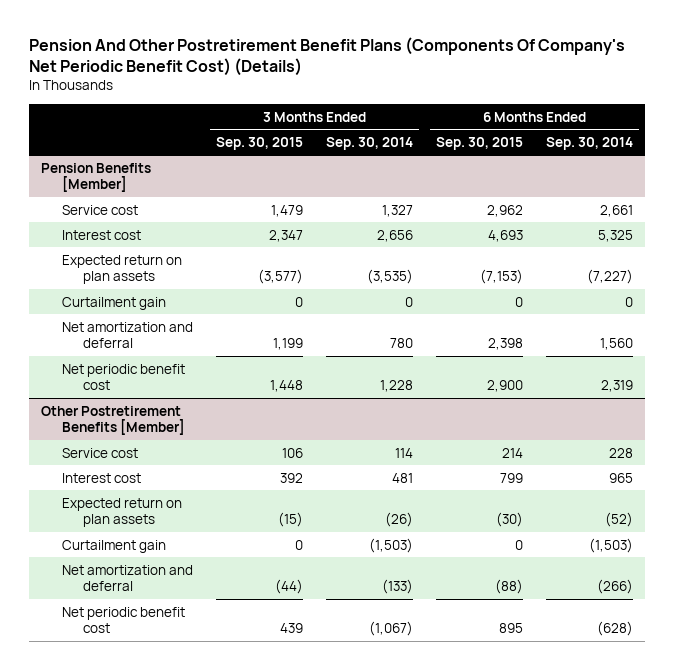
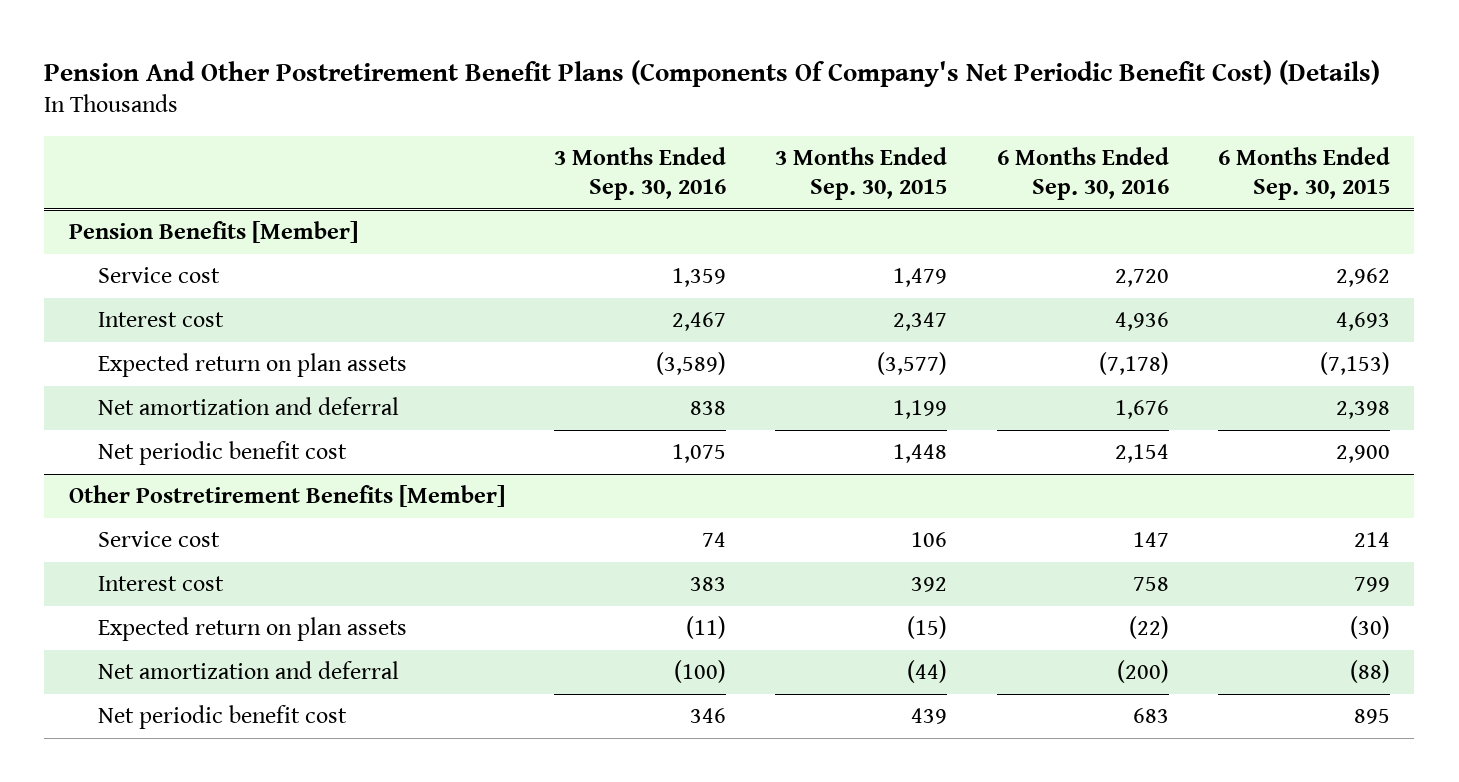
[326,136,414,150] Sep. 30, 2014 -> none
[546,136,634,150] Sep. 30, 2014 -> none
none -> [554,147,727,200] 3 Months Ended Sep. 30, 2016
none -> [996,147,1169,200] 6 Months Ended Sep. 30, 2016
[61,296,166,310] Curtailment gain -> none
[61,539,166,553] Curtailment gain -> none

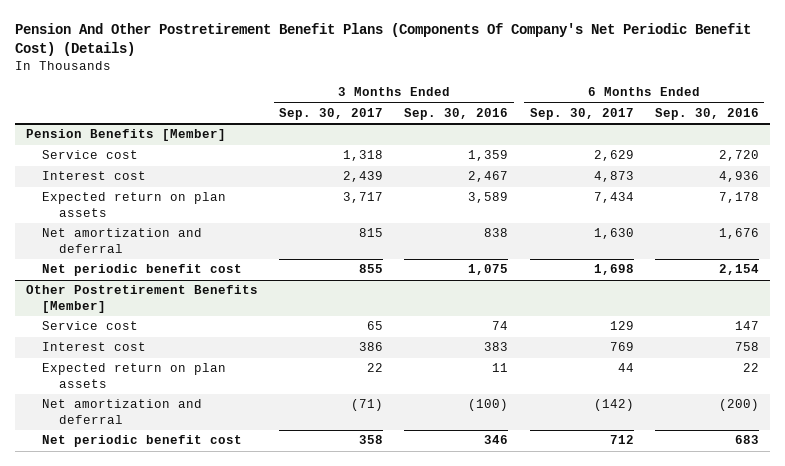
[775,147,948,200] 3 Months Ended Sep. 30, 2015 -> none
[1217,147,1390,200] 6 Months Ended Sep. 30, 2015 -> none
none -> [279,107,384,120] Sep. 30, 2017
none -> [529,107,634,120] Sep. 30, 2017
[656,352,727,376] (3,589) -> [468,192,509,204] 3,589
[1098,352,1169,376] (7,178) -> [719,192,760,204] 7,178
[686,616,727,640] (11) -> [492,363,509,373] 11
[1128,616,1169,640] (22) -> [743,363,760,373] 22

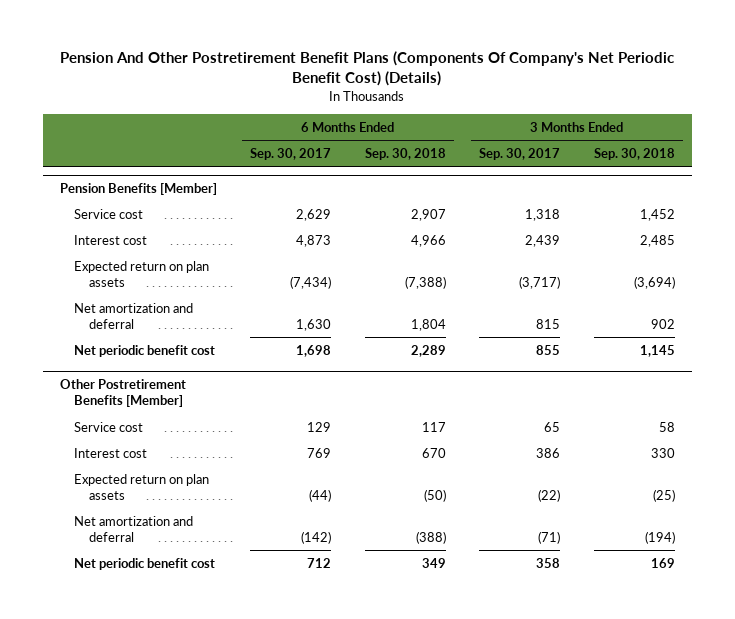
[404,107,509,120] Sep. 30, 2016 -> none
[655,107,760,120] Sep. 30, 2016 -> none
none -> [364,147,446,160] Sep. 30, 2018
none -> [593,147,675,160] Sep. 30, 2018
[343,192,384,204] 3,717 -> [519,276,561,290] (3,717)
[593,192,634,204] 7,434 -> [290,276,332,290] (7,434)
[367,363,384,373] 22 -> [538,489,561,503] (22)
[617,363,634,373] 44 -> [309,489,332,503] (44)

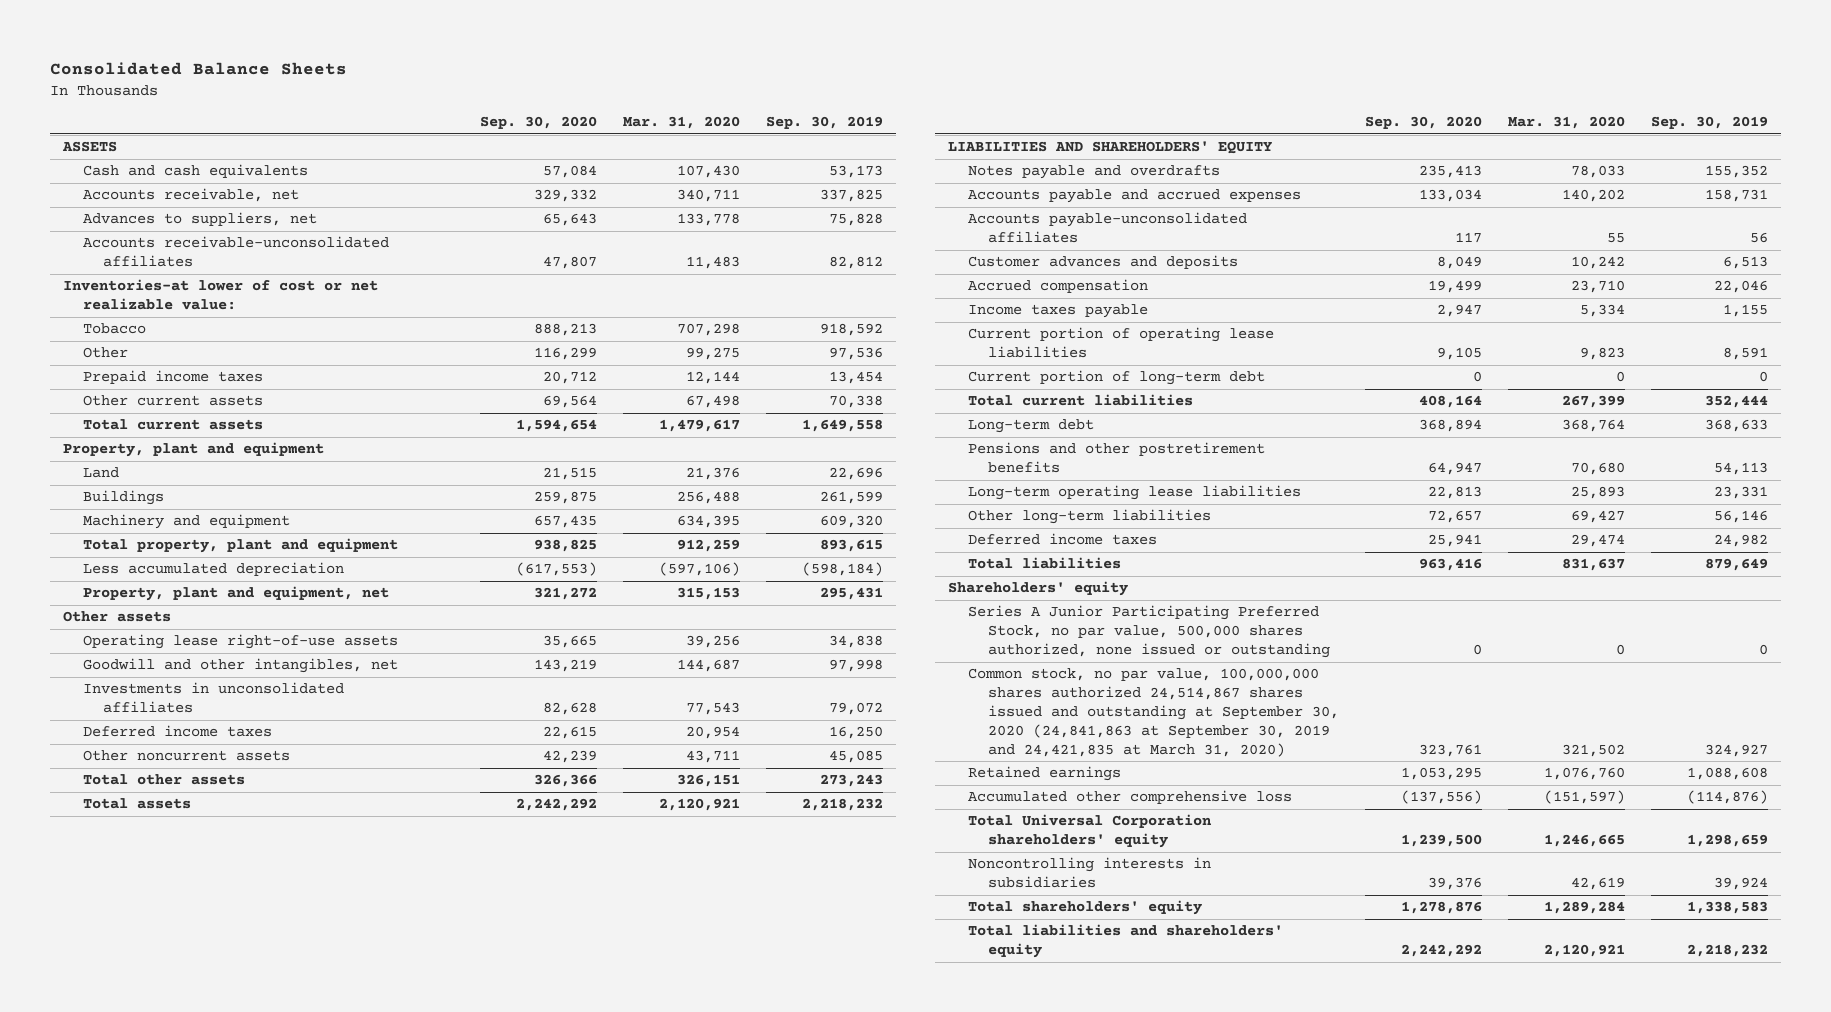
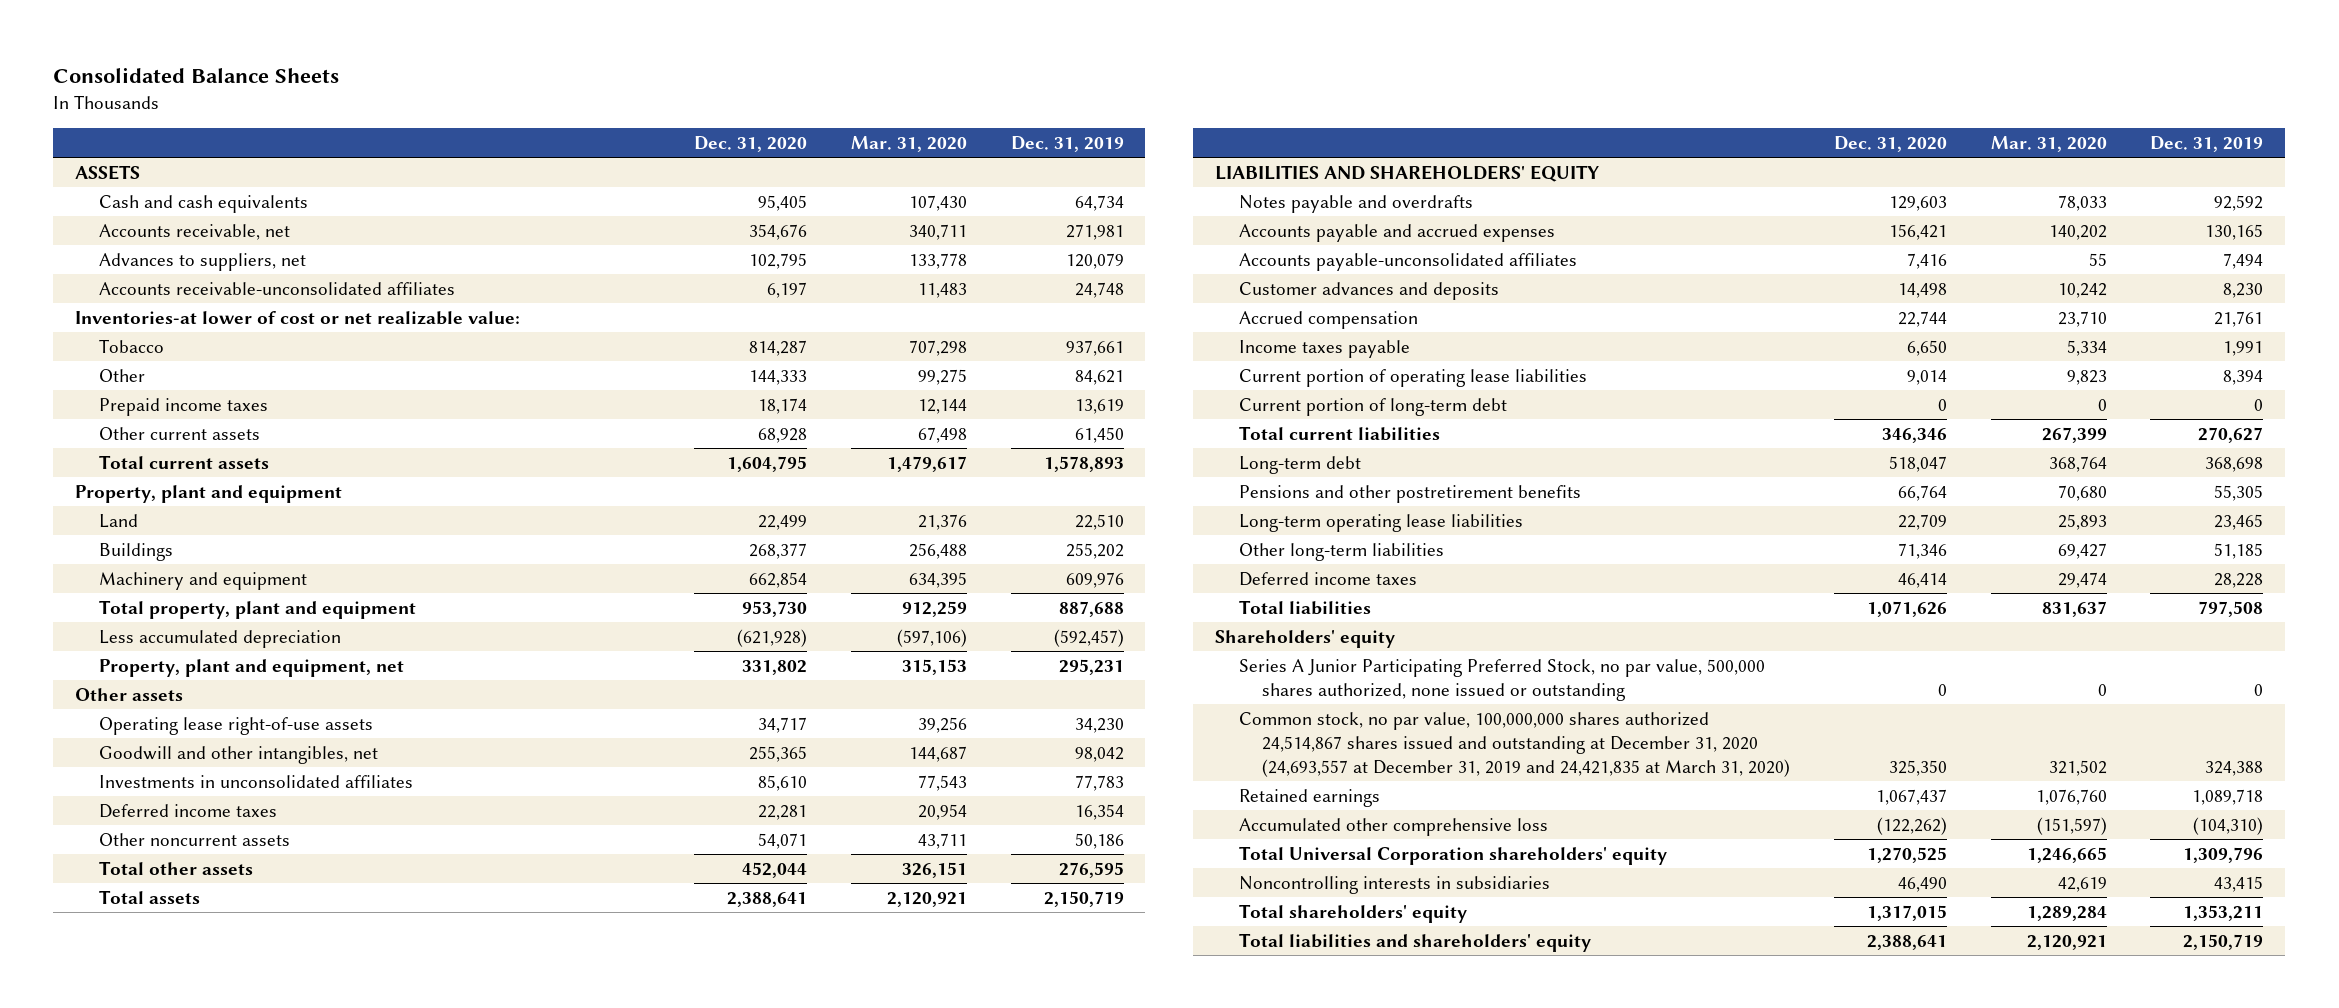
[479,116,597,130] Sep. 30, 2020 -> none
[766,116,884,130] Sep. 30, 2019 -> none
none -> [694,135,808,152] Dec. 31, 2020
none -> [1010,135,1124,152] Dec. 31, 2019
[967,668,1339,757] Common stock, no par value, 100,000,000 shares authorized 24,514,867 shares issued and outstanding at September 30, 2020 (24,841,863 at September 30, 2019 and 24,421,835 at March 31, 2020) -> [1238,711,1791,778] Common stock, no par value, 100,000,000 shares authorized 24,514,867 shares issued and outstanding at December 31, 2020 (24,693,557 at December 31, 2019 and 24,421,835 at March 31, 2020)

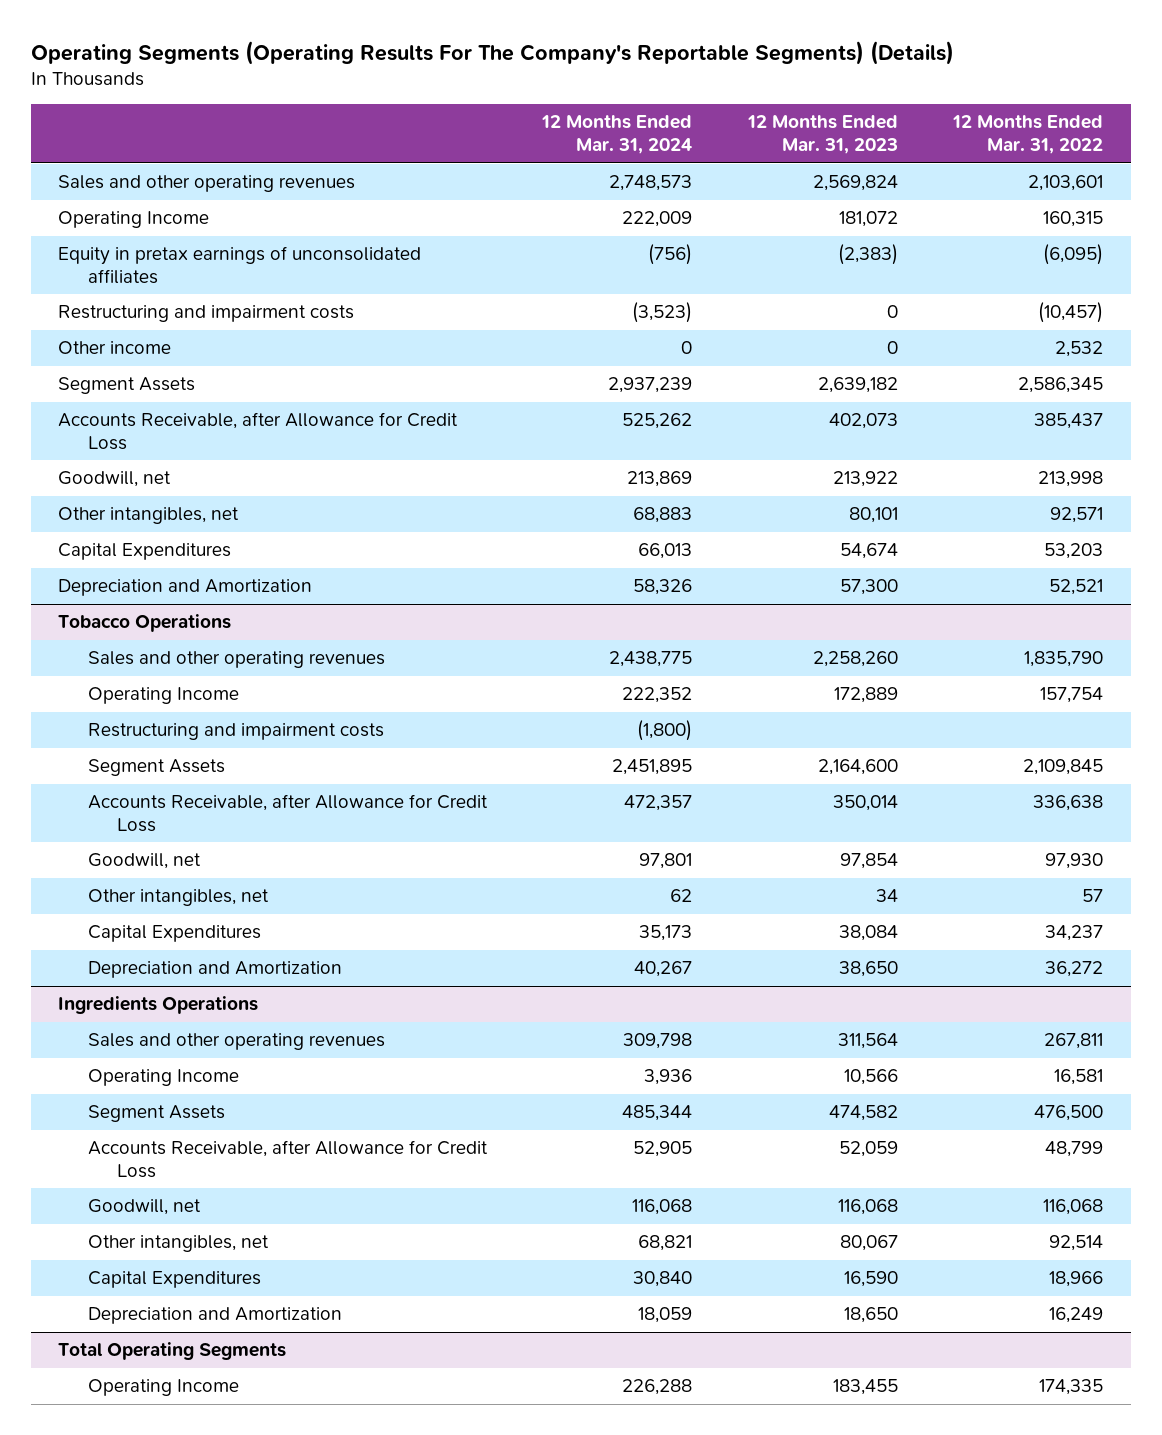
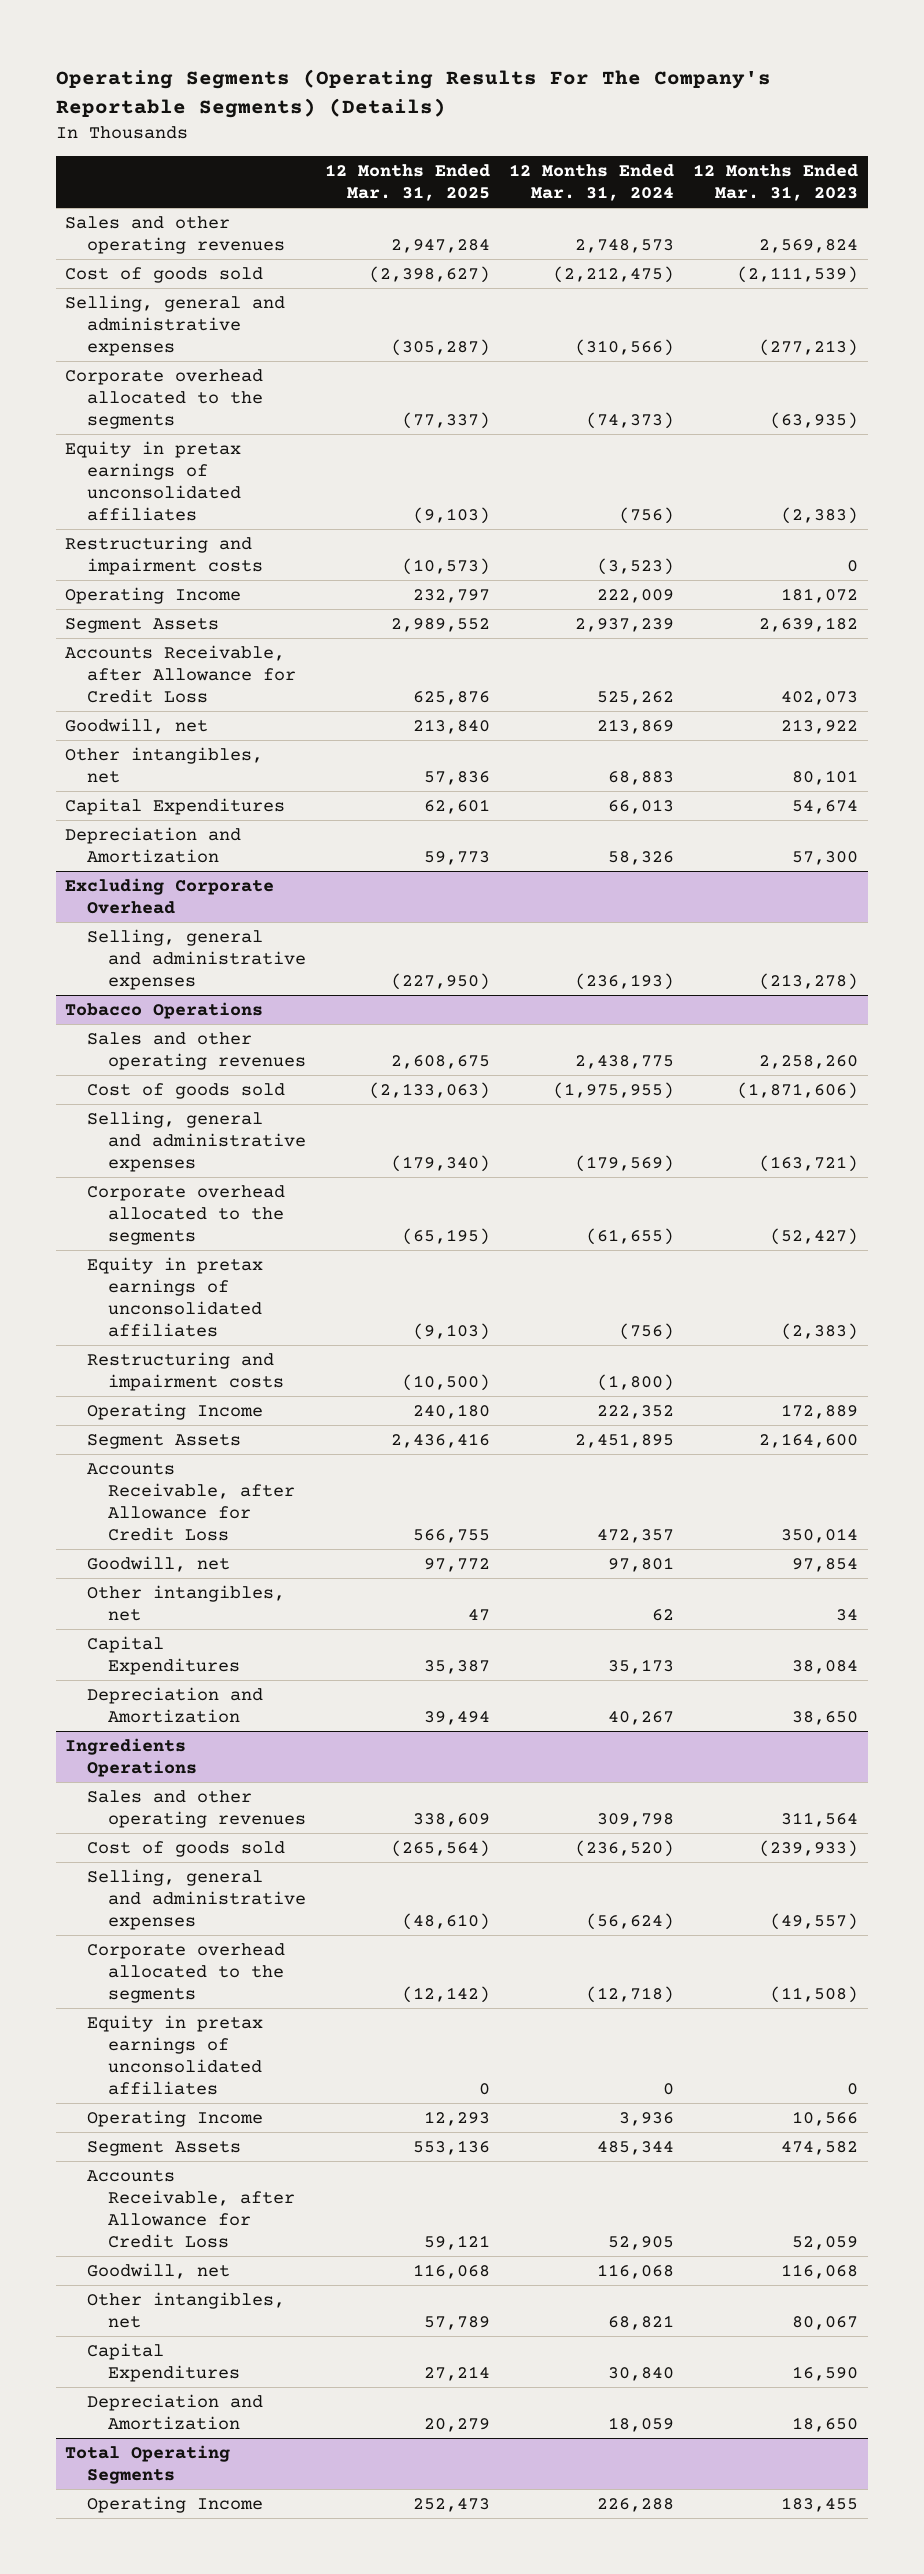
[952,115,1104,154] 12 Months Ended Mar. 31, 2022 -> none
none -> [325,164,491,202] 12 Months Ended Mar. 31, 2025
none -> [65,266,264,283] Cost of goods sold
none -> [65,294,286,356] Selling, general and administrative expenses
none -> [65,368,264,429] Corporate overhead allocated to the segments
[58,341,172,355] Other income -> none
[58,211,210,229] Operating Income -> [65,586,242,604] Operating Income
none -> [65,877,275,914] Excluding Corporate Overhead
none -> [86,928,307,990] Selling, general and administrative expenses
none -> [86,1082,285,1099] Cost of goods sold
none -> [86,1110,307,1172] Selling, general and administrative expenses
none -> [86,1184,285,1245] Corporate overhead allocated to the segments
none -> [86,1256,263,1337] Equity in pretax earnings of unconsolidated affiliates
[87,687,239,705] Operating Income -> [86,1402,263,1420] Operating Income
none -> [86,1840,285,1857] Cost of goods sold
none -> [86,1868,307,1930] Selling, general and administrative expenses
none -> [86,1942,285,2003] Corporate overhead allocated to the segments
none -> [86,2014,263,2095] Equity in pretax earnings of unconsolidated affiliates

